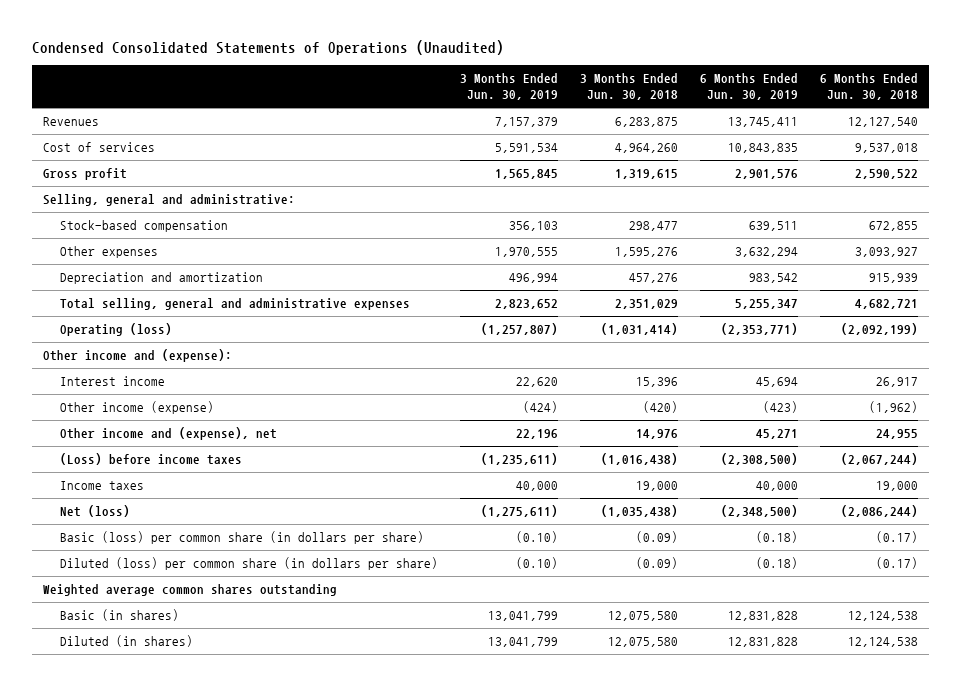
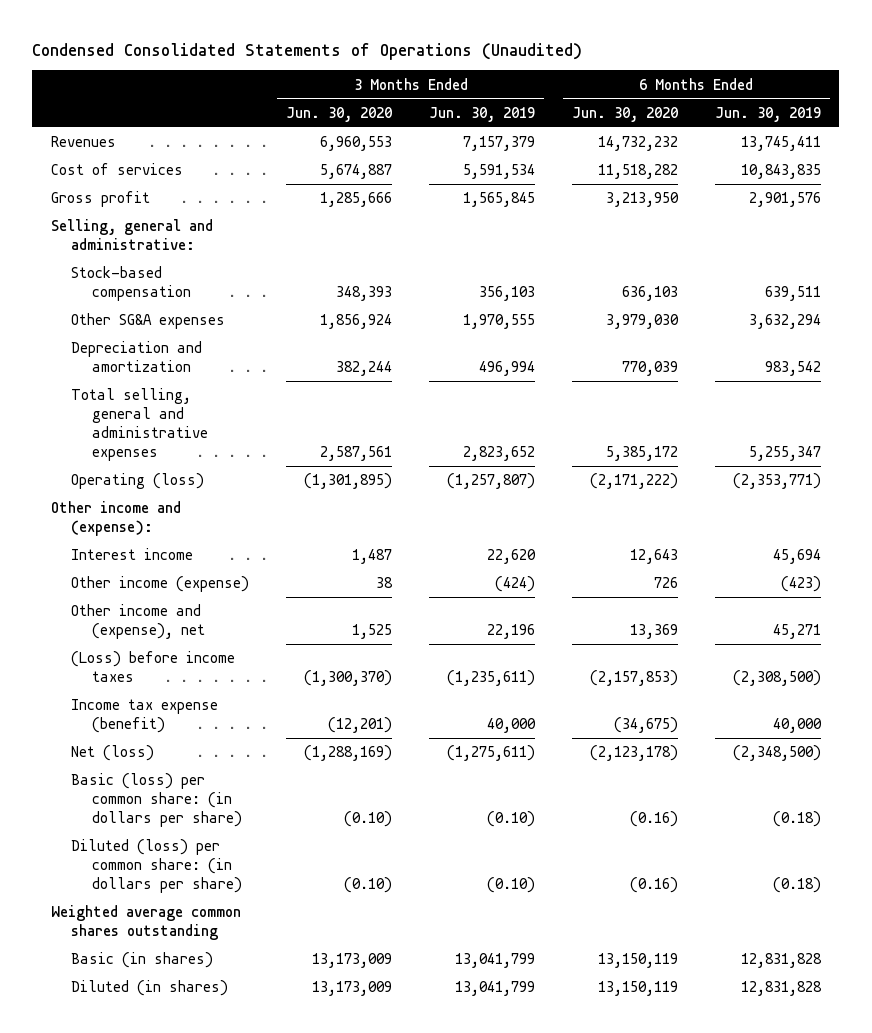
[580,72,679,101] 3 Months Ended Jun. 30, 2018 -> none
[820,72,919,101] 6 Months Ended Jun. 30, 2018 -> none
none -> [286,106,393,122] Jun. 30, 2020
none -> [571,106,678,122] Jun. 30, 2020
[60,245,159,258] Other expenses -> [71,313,226,330] Other SG&A expenses
[60,480,145,490] Income taxes -> [71,699,219,734] Income tax expense (benefit)
[60,530,425,544] Basic (loss) per common share (in dollars per share) -> [71,773,242,827] Basic (loss) per common share: (in dollars per share)
[60,556,439,570] Diluted (loss) per common share (in dollars per share) -> [71,839,242,893] Diluted (loss) per common share: (in dollars per share)

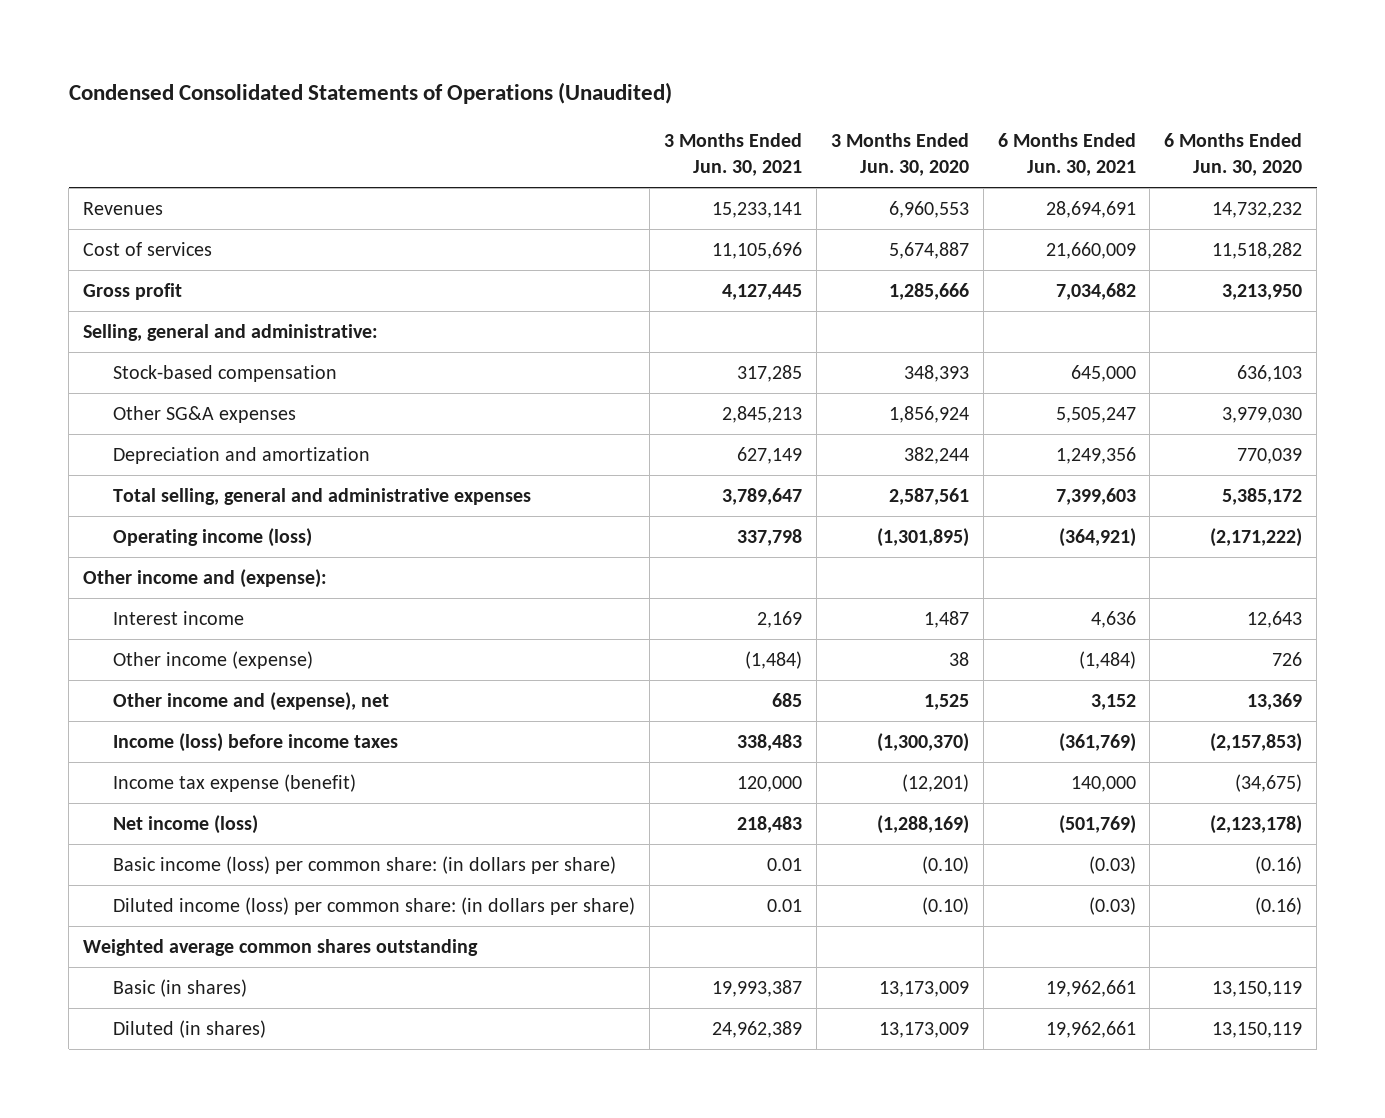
[429,106,536,122] Jun. 30, 2019 -> none
[714,106,821,122] Jun. 30, 2019 -> none
none -> [663,133,802,177] 3 Months Ended Jun. 30, 2021
none -> [997,133,1136,177] 6 Months Ended Jun. 30, 2021
[71,473,205,490] Operating (loss) -> [113,527,313,547] Operating income (loss)
[71,651,236,683] (Loss) before income taxes -> [113,732,399,752] Income (loss) before income taxes
[71,745,155,762] Net (loss) -> [113,814,259,834] Net income (loss)
[71,773,242,827] Basic (loss) per common share: (in dollars per share) -> [113,855,617,874] Basic income (loss) per common share: (in dollars per share)
[71,839,242,893] Diluted (loss) per common share: (in dollars per share) -> [113,896,636,915] Diluted income (loss) per common share: (in dollars per share)

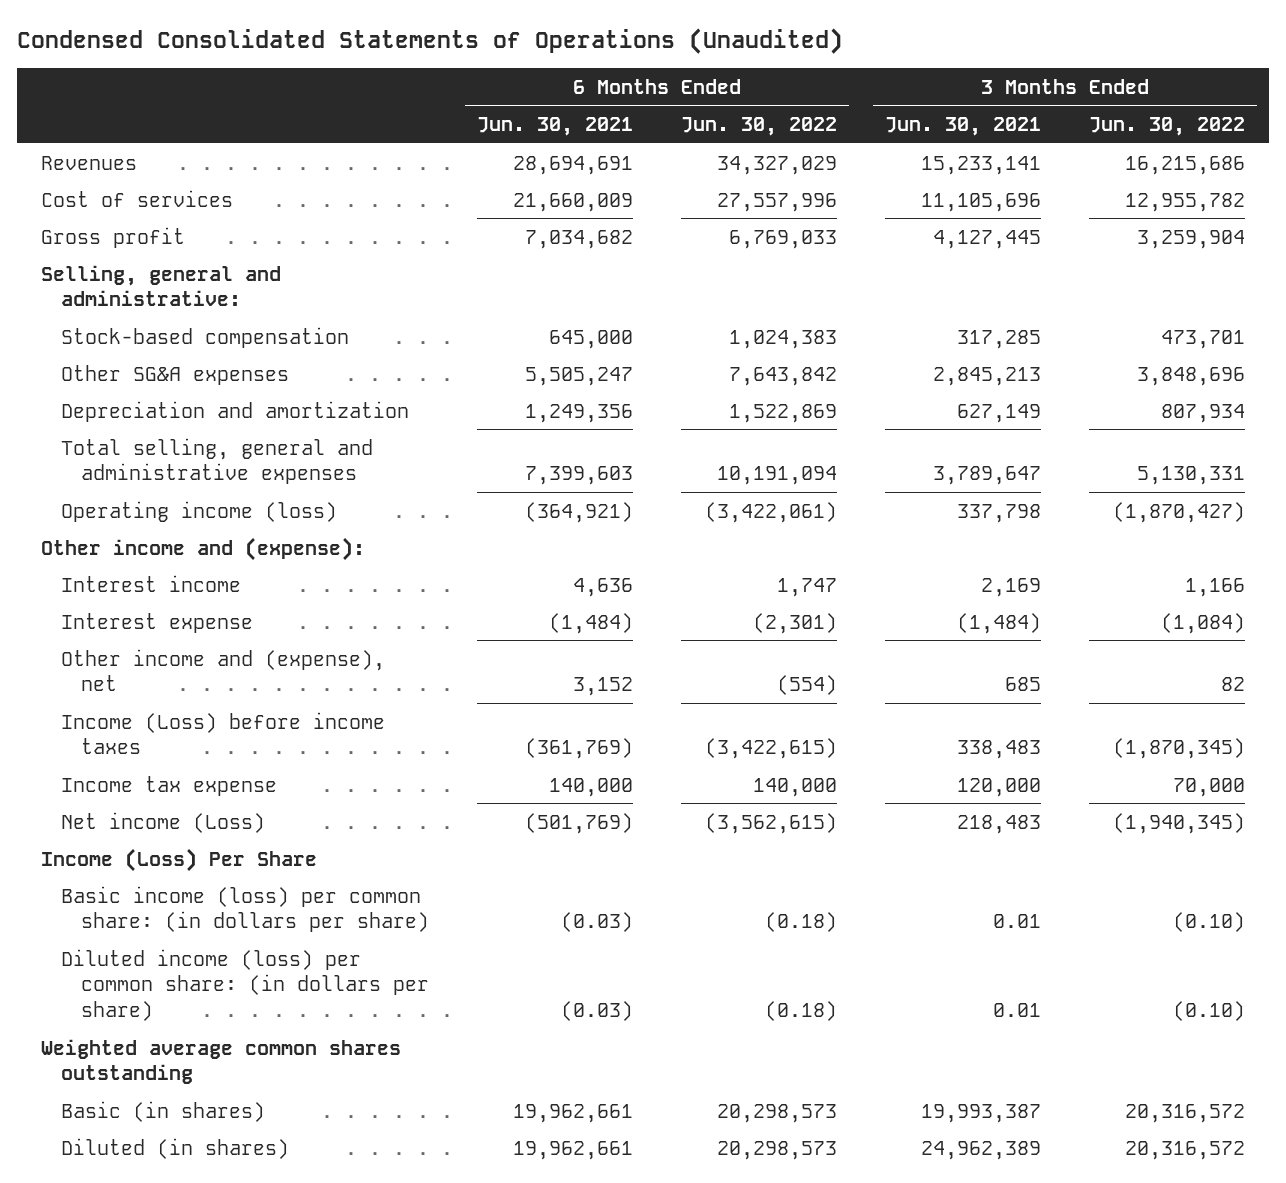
[830,133,969,177] 3 Months Ended Jun. 30, 2020 -> none
[1164,133,1303,177] 6 Months Ended Jun. 30, 2020 -> none
none -> [681,117,838,137] Jun. 30, 2022
none -> [1089,117,1246,137] Jun. 30, 2022
[113,650,314,669] Other income (expense) -> [60,612,253,633] Interest expense
[113,732,399,752] Income (loss) before income taxes -> [60,711,385,755] Income (Loss) before income taxes
[113,773,357,792] Income tax expense (benefit) -> [60,775,277,796] Income tax expense
[113,814,259,834] Net income (loss) -> [60,811,265,833] Net income (Loss)
none -> [40,847,317,872] Income (Loss) Per Share

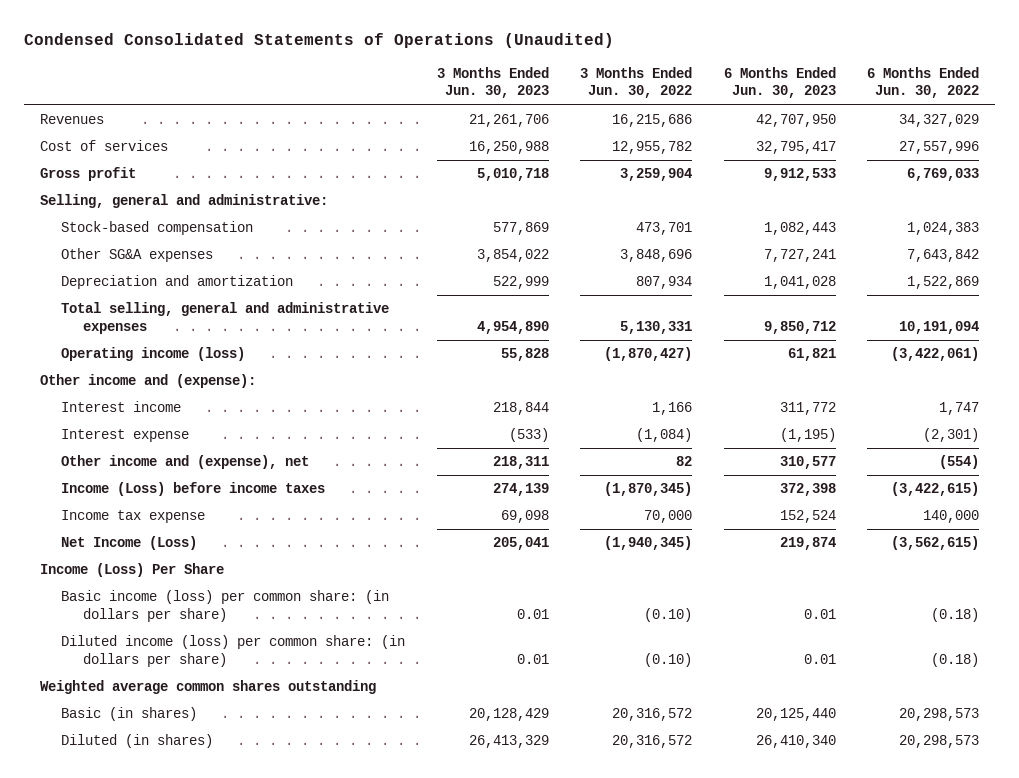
[476,117,633,137] Jun. 30, 2021 -> none
[885,117,1042,137] Jun. 30, 2021 -> none
none -> [436,66,549,99] 3 Months Ended Jun. 30, 2023
none -> [723,66,836,99] 6 Months Ended Jun. 30, 2023
[60,811,265,833] Net income (Loss) -> [61,536,198,551] Net Income (Loss)

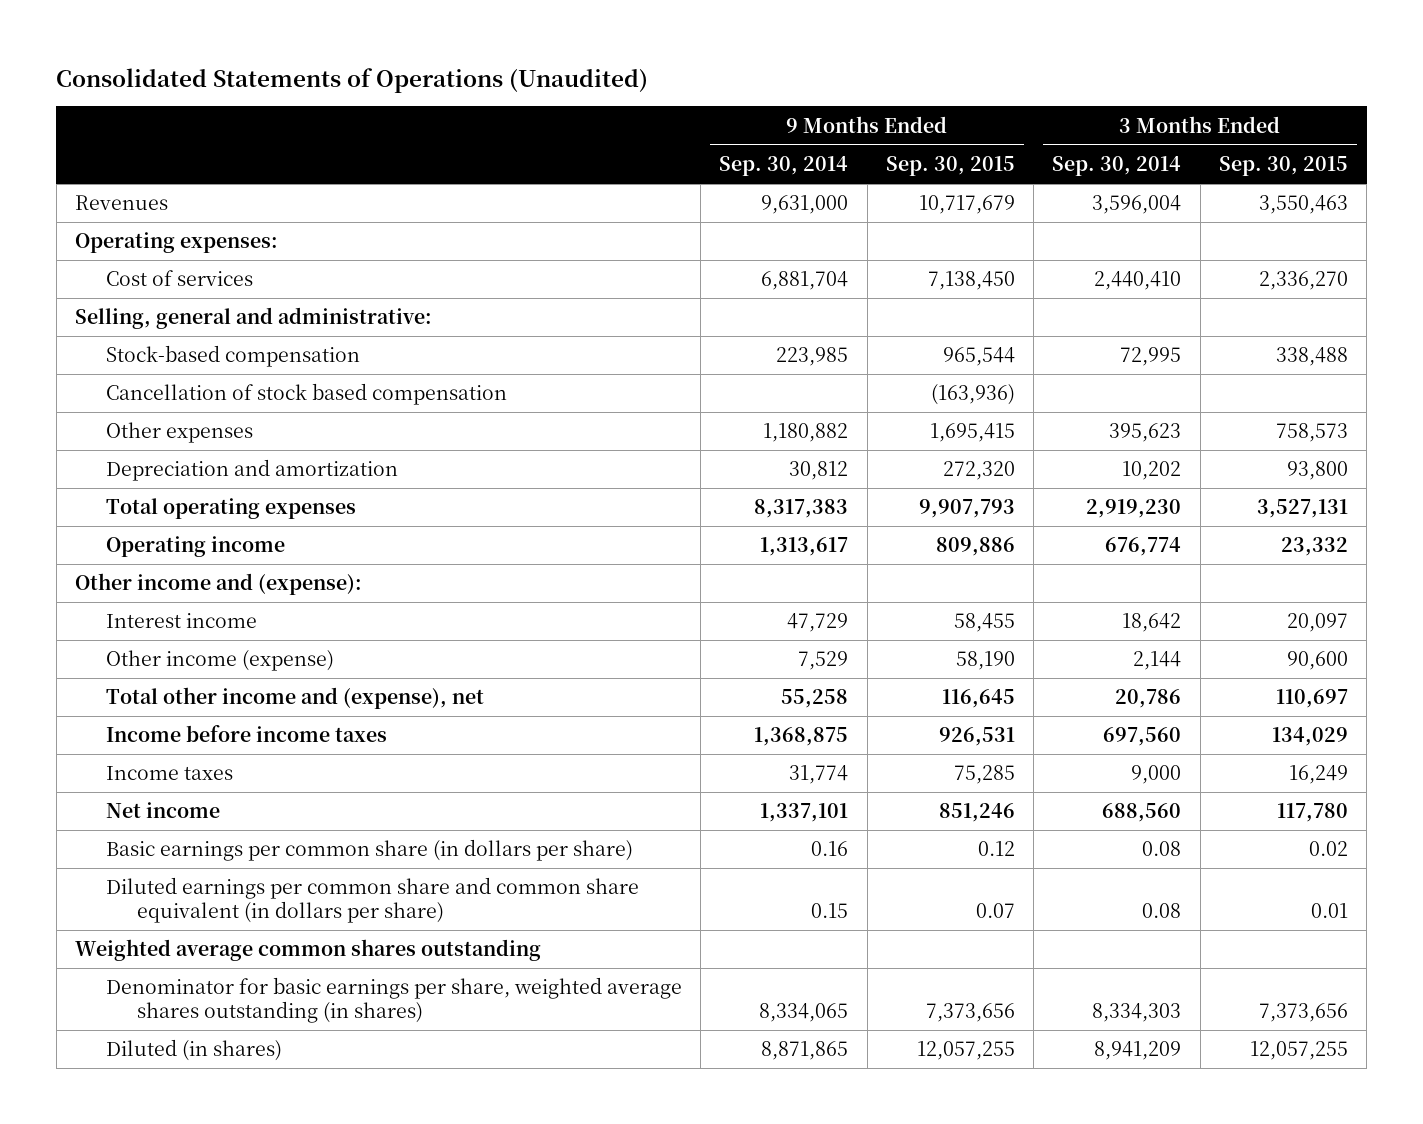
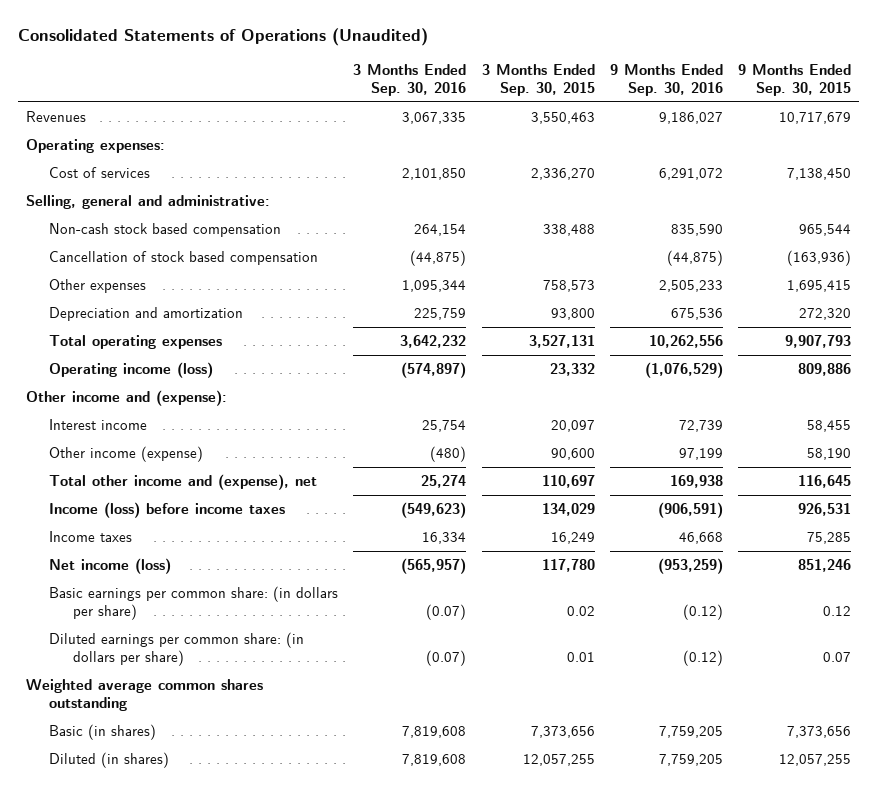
[719,156,849,177] Sep. 30, 2014 -> none
[1052,156,1182,177] Sep. 30, 2014 -> none
none -> [353,64,467,97] 3 Months Ended Sep. 30, 2016
none -> [609,64,723,97] 9 Months Ended Sep. 30, 2016
[105,345,360,368] Stock-based compensation -> [49,223,282,238] Non-cash stock based compensation
[105,536,285,558] Operating income -> [49,362,214,379] Operating income (loss)
[105,725,387,743] Income before income taxes -> [49,502,286,519] Income (loss) before income taxes
[105,802,220,819] Net income -> [49,558,172,575] Net income (loss)
[105,839,633,862] Basic earnings per common share (in dollars per share) -> [49,586,339,620] Basic earnings per common share: (in dollars per share)
[105,877,639,923] Diluted earnings per common share and common share equivalent (in dollars per share) -> [49,632,305,666] Diluted earnings per common share: (in dollars per share)
[105,977,682,1023] Denominator for basic earnings per share, weighted average shares outstanding (in shares) -> [49,724,157,741] Basic (in shares)

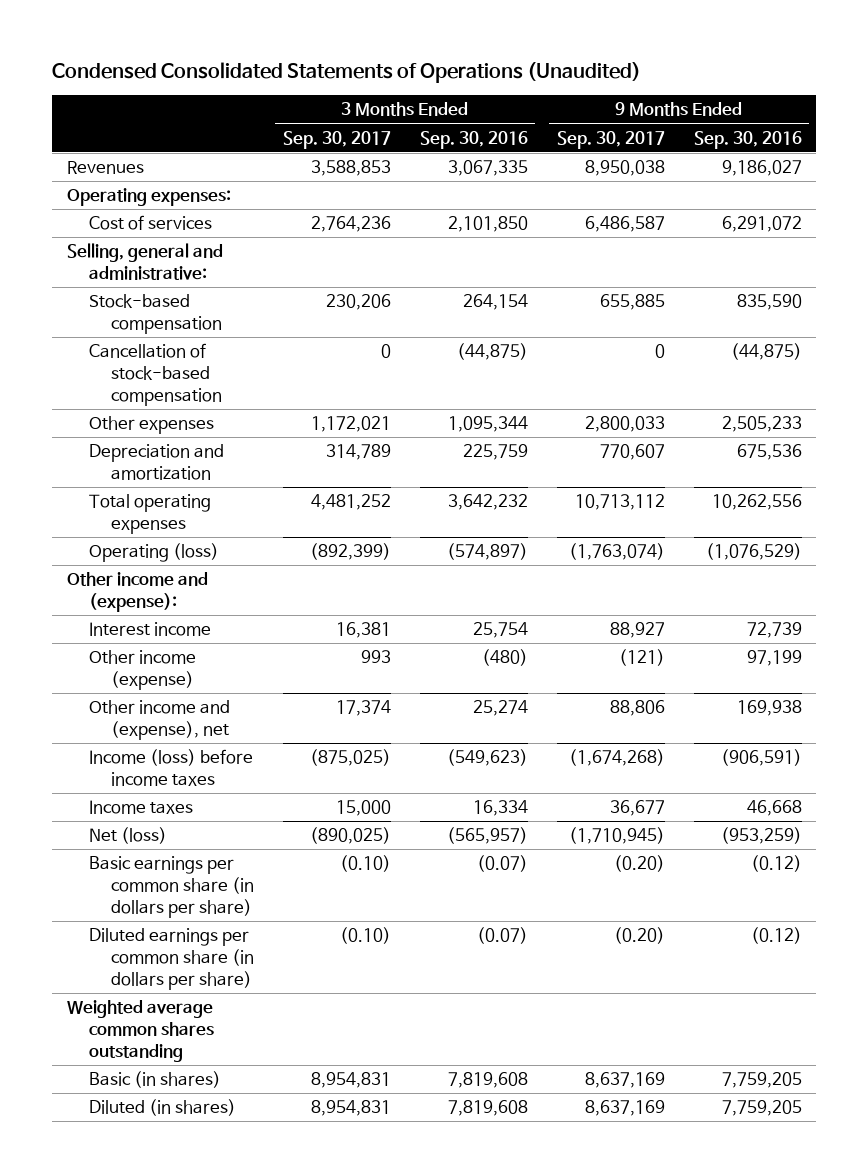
[18,28,429,47] Consolidated Statements of Operations (Unaudited) -> [52,62,642,84] Condensed Consolidated Statements of Operations (Unaudited)
[481,64,595,97] 3 Months Ended Sep. 30, 2015 -> none
[738,64,852,97] 9 Months Ended Sep. 30, 2015 -> none
none -> [282,130,391,149] Sep. 30, 2017
none -> [556,130,665,149] Sep. 30, 2017
[49,223,282,238] Non-cash stock based compensation -> [88,294,222,335] Stock-based compensation
[49,251,319,266] Cancellation of stock based compensation -> [88,343,222,406] Cancellation of stock-based compensation
[49,362,214,379] Operating income (loss) -> [88,543,219,563] Operating (loss)
[49,474,318,491] Total other income and (expense), net -> [88,700,230,741] Other income and (expense), net
[49,558,172,575] Net income (loss) -> [88,827,167,845] Net (loss)
[49,586,339,620] Basic earnings per common share: (in dollars per share) -> [88,856,254,918] Basic earnings per common share (in dollars per share)
[49,632,305,666] Diluted earnings per common share: (in dollars per share) -> [88,928,254,990] Diluted earnings per common share (in dollars per share)

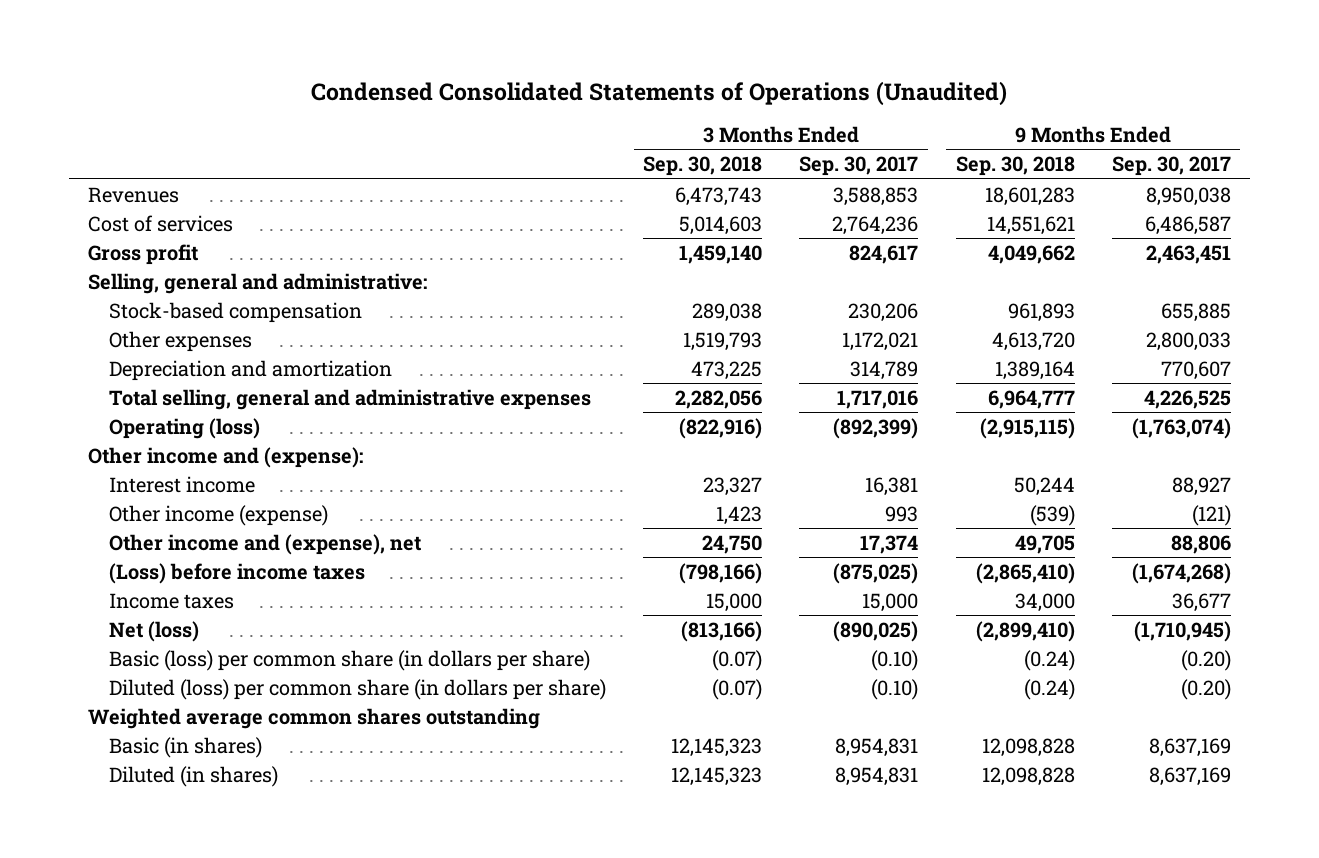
[419,130,528,149] Sep. 30, 2016 -> none
[693,130,802,149] Sep. 30, 2016 -> none
none -> [643,156,763,177] Sep. 30, 2018
none -> [955,156,1075,177] Sep. 30, 2018
[66,188,231,207] Operating expenses: -> none
none -> [87,243,198,265] Gross profit
[88,343,222,406] Cancellation of stock-based compensation -> none
[88,494,211,535] Total operating expenses -> none
none -> [108,388,591,410] Total selling, general and administrative expenses
[88,749,253,787] Income (loss) before income taxes -> [108,562,365,584] (Loss) before income taxes
[88,856,254,918] Basic earnings per common share (in dollars per share) -> [108,649,590,671] Basic (loss) per common share (in dollars per share)
[88,928,254,990] Diluted earnings per common share (in dollars per share) -> [108,678,606,700] Diluted (loss) per common share (in dollars per share)

